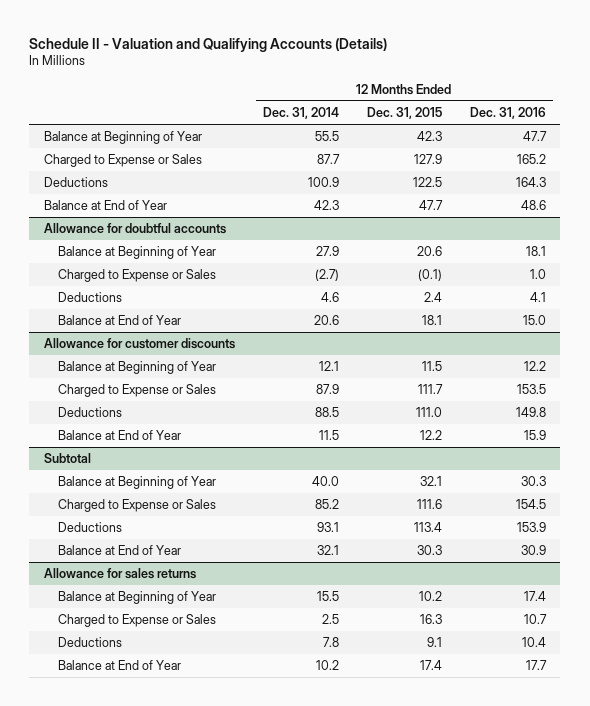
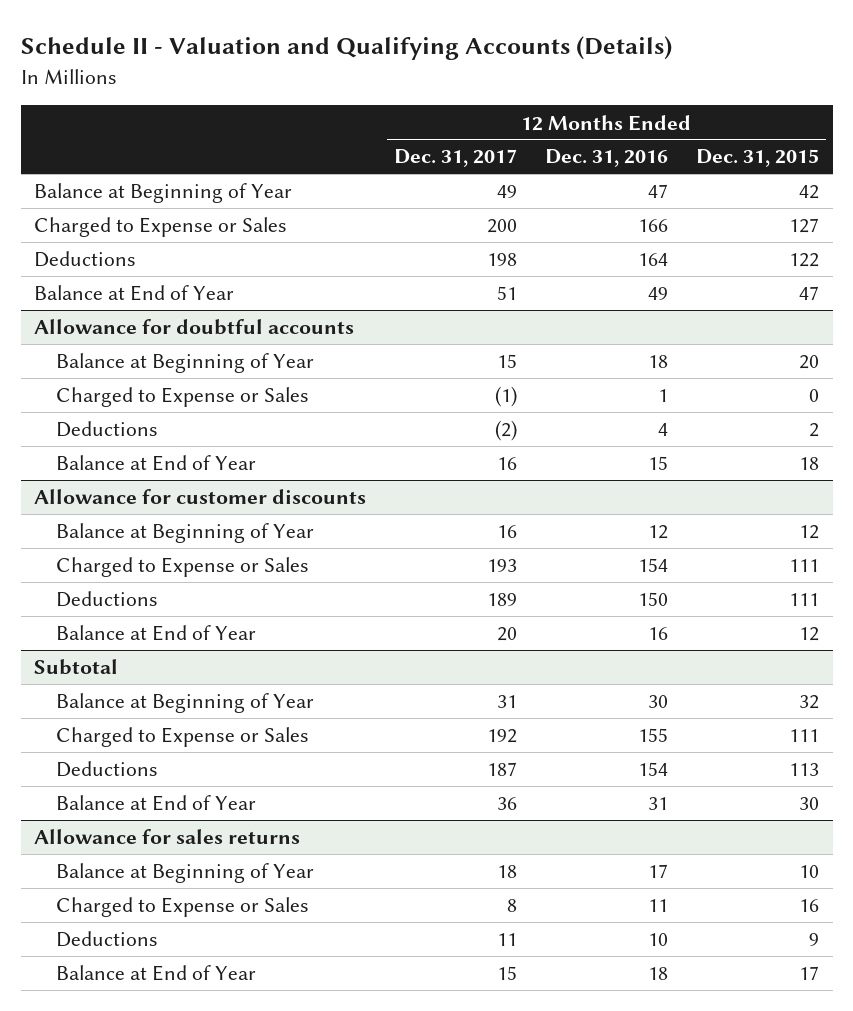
[262,107,339,120] Dec. 31, 2014 -> none
none -> [394,149,518,168] Dec. 31, 2017
[416,131,442,142] 42.3 -> [798,185,819,200] 42
[523,131,548,142] 47.7 -> [647,184,668,199] 47
[413,154,442,165] 127.9 -> [788,218,819,234] 127
[517,154,547,165] 165.2 -> [637,219,668,233] 166
[412,177,442,188] 122.5 -> [788,253,819,268] 122
[516,177,547,188] 164.3 -> [637,253,668,267] 164
[418,200,443,211] 47.7 -> [798,286,819,301] 47
[521,200,547,211] 48.6 -> [647,287,668,301] 49
[416,246,442,257] 20.6 -> [798,355,819,370] 20
[526,246,547,257] 18.1 -> [647,355,668,369] 18
[417,269,442,282] (0.1) -> [808,389,819,403] 0
[530,269,547,280] 1.0 -> [657,389,668,403] 1
[423,292,442,303] 2.4 -> [808,423,819,438] 2
[530,292,547,303] 4.1 -> [657,423,668,437] 4
[421,315,442,326] 18.1 -> [798,457,819,471] 18
[523,315,547,326] 15.0 -> [647,456,668,471] 15
[421,361,442,372] 11.5 -> [798,525,819,540] 12
[524,361,547,372] 12.2 -> [647,525,668,540] 12
[417,384,443,395] 111.7 -> [788,559,819,573] 111
[517,384,547,395] 153.5 -> [637,558,668,573] 154
[415,407,442,418] 111.0 -> [788,593,819,607] 111
[516,407,547,418] 149.8 -> [637,592,668,607] 150
[419,430,442,441] 12.2 -> [798,627,819,642] 12
[524,430,547,441] 15.9 -> [647,627,668,641] 16
[419,476,442,487] 32.1 -> [798,695,819,710] 32
[521,476,547,487] 30.3 -> [647,695,668,709] 30
[416,499,442,510] 111.6 -> [788,729,819,743] 111
[516,499,547,510] 154.5 -> [637,728,668,743] 155
[413,522,442,533] 113.4 -> [788,763,819,777] 113
[517,522,547,533] 153.9 -> [637,762,668,777] 154
[416,545,442,556] 30.3 -> [798,797,819,811] 30
[521,545,547,556] 30.9 -> [647,797,668,811] 31
[418,591,442,602] 10.2 -> [798,865,819,879] 10
[524,591,547,602] 17.4 -> [647,864,668,879] 17
[419,614,442,625] 16.3 -> [798,899,819,913] 16
[524,614,548,625] 10.7 -> [647,899,668,913] 11
[426,637,442,648] 9.1 -> [808,933,819,947] 9
[522,637,547,648] 10.4 -> [647,933,668,947] 10
[419,660,442,671] 17.4 -> [798,966,819,981] 17
[526,660,548,671] 17.7 -> [647,967,668,981] 18

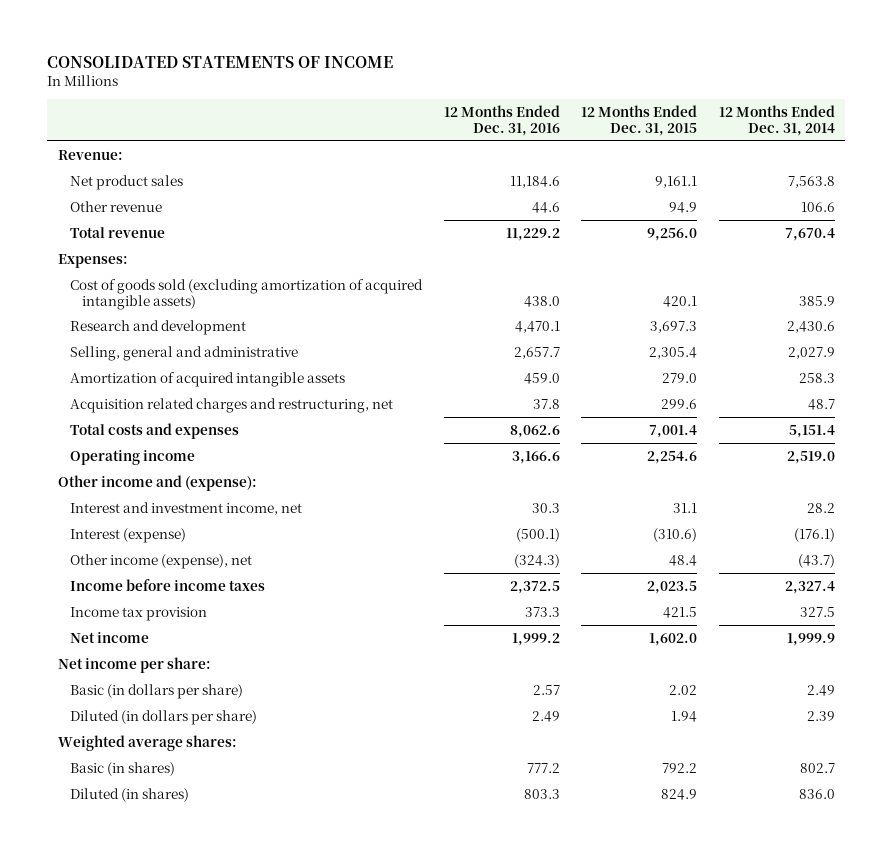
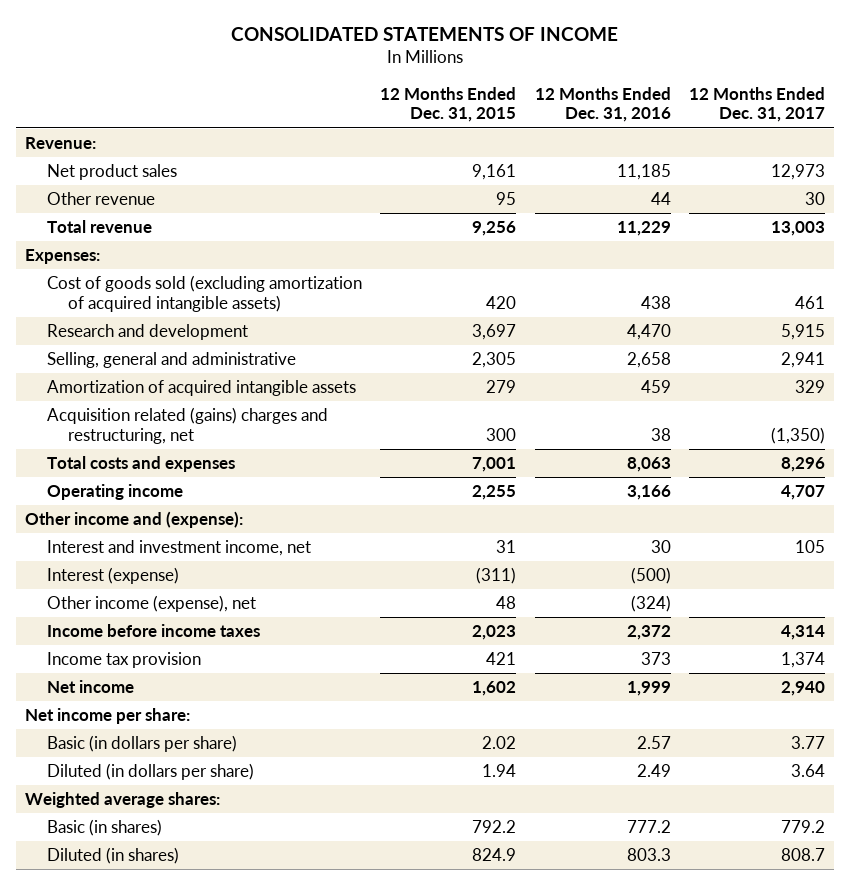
[718,104,835,136] 12 Months Ended Dec. 31, 2014 -> none
none -> [689,86,826,123] 12 Months Ended Dec. 31, 2017
[509,175,560,188] 11,184.6 -> [616,164,671,181] 11,185
[655,175,698,188] 9,161.1 -> [472,164,517,181] 9,161
[531,201,560,213] 44.6 -> [650,192,671,206] 44
[669,201,698,213] 94.9 -> [496,192,517,206] 95
[505,227,560,241] 11,229.2 -> [616,221,671,237] 11,229
[647,227,698,241] 9,256.0 -> [472,221,517,237] 9,256
[523,295,560,307] 438.0 -> [640,295,671,309] 438
[663,295,698,307] 420.1 -> [486,295,517,309] 420
[514,320,560,333] 4,470.1 -> [626,324,671,341] 4,470
[650,320,698,333] 3,697.3 -> [472,324,517,341] 3,697
[513,346,560,359] 2,657.7 -> [626,352,671,369] 2,658
[649,346,698,359] 2,305.4 -> [472,352,517,369] 2,305
[523,372,560,384] 459.0 -> [640,380,671,394] 459
[662,372,698,383] 279.0 -> [486,380,517,394] 279
[70,397,394,413] Acquisition related charges and restructuring, net -> [46,407,328,444] Acquisition related (gains) charges and restructuring, net
[532,398,560,409] 37.8 -> [650,427,671,441] 38
[661,398,698,409] 299.6 -> [486,427,517,441] 300
[509,424,560,438] 8,062.6 -> [626,457,671,473] 8,063
[649,424,698,438] 7,001.4 -> [472,457,517,473] 7,001
[511,450,560,464] 3,166.6 -> [626,485,671,501] 3,166
[647,450,698,464] 2,254.6 -> [472,485,517,501] 2,255
[531,502,560,513] 30.3 -> [650,540,671,554] 30
[673,502,698,513] 31.1 -> [496,540,517,554] 31
[515,527,560,542] (500.1) -> [630,567,671,585] (500)
[653,527,698,542] (310.6) -> [476,567,517,585] (311)
[513,553,560,568] (324.3) -> [630,595,671,613] (324)
[669,554,698,566] 48.4 -> [496,596,517,610] 48
[509,580,560,594] 2,372.5 -> [626,625,671,641] 2,372
[647,580,698,594] 2,023.5 -> [472,625,517,641] 2,023
[524,606,560,617] 373.3 -> [640,652,671,666] 373
[663,606,698,618] 421.5 -> [486,652,517,666] 421
[511,632,560,646] 1,999.2 -> [626,681,671,697] 1,999
[649,632,698,646] 1,602.0 -> [472,681,517,697] 1,602

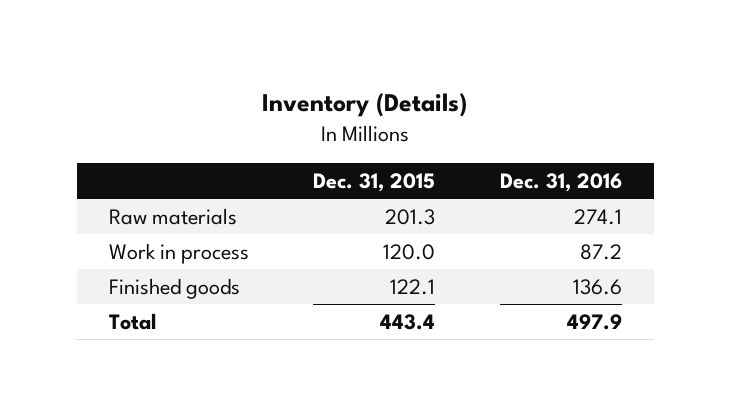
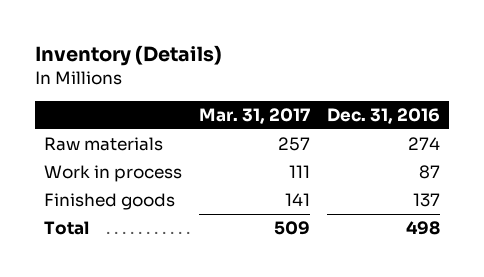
[313,172,436,192] Dec. 31, 2015 -> none
none -> [199,107,311,124] Mar. 31, 2017
[573,208,622,225] 274.1 -> [408,137,441,151] 274
[579,243,622,260] 87.2 -> [419,165,441,180] 87
[572,278,622,295] 136.6 -> [413,193,441,208] 137
[566,313,622,330] 497.9 -> [406,221,441,236] 498

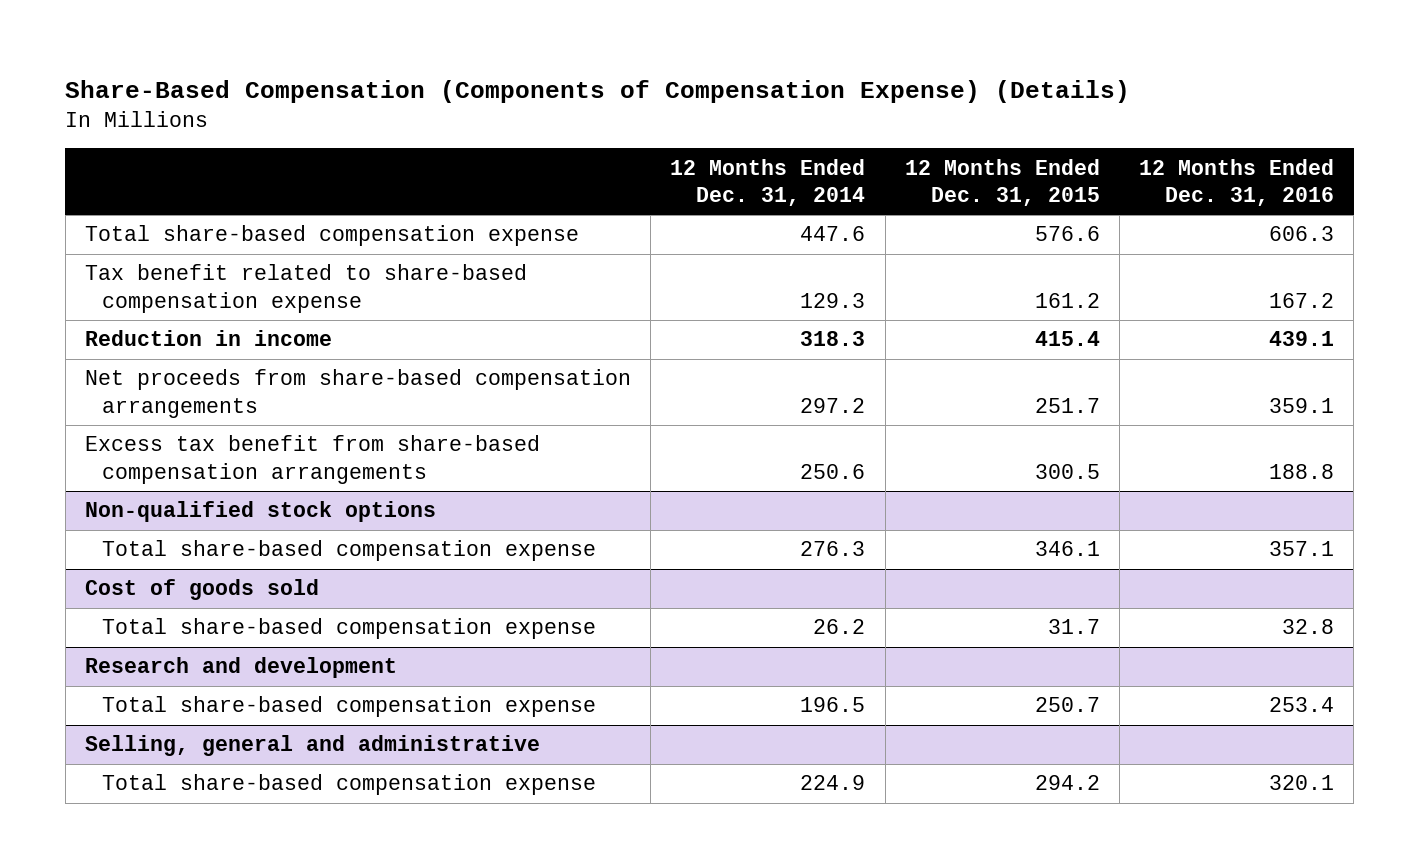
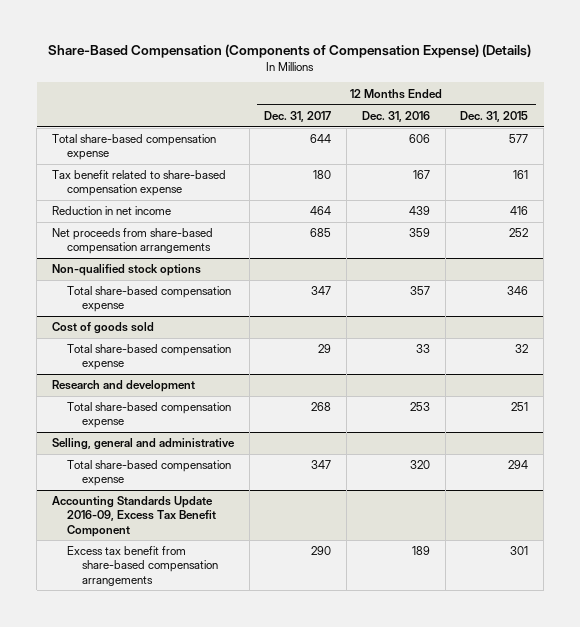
[670,158,866,206] 12 Months Ended Dec. 31, 2014 -> none
none -> [264,110,332,122] Dec. 31, 2017
[84,435,540,484] Excess tax benefit from share-based compensation arrangements -> none
[1034,226,1100,242] 576.6 -> [509,134,529,144] 577
[1269,226,1335,242] 606.3 -> [408,134,430,144] 606
[1034,292,1100,308] 161.2 -> [513,170,529,180] 161
[1269,292,1335,308] 167.2 -> [412,170,430,180] 167
[84,330,332,347] Reduction in income -> [51,206,171,216] Reduction in net income
[1034,331,1100,347] 415.4 -> [510,206,529,216] 416
[1269,331,1335,347] 439.1 -> [408,206,430,216] 439
[1034,397,1100,413] 251.7 -> [509,228,529,238] 252
[1269,397,1335,413] 359.1 -> [408,228,430,238] 359
[1034,541,1100,557] 346.1 -> [507,286,529,296] 346
[1269,541,1335,557] 357.1 -> [409,286,430,296] 357
[1047,619,1100,635] 31.7 -> [515,344,529,354] 32
[1282,619,1335,635] 32.8 -> [415,344,430,354] 33
[1034,697,1100,713] 250.7 -> [511,402,529,412] 251
[1269,697,1335,713] 253.4 -> [409,402,430,412] 253
[1034,775,1100,791] 294.2 -> [508,460,529,470] 294
[1269,775,1335,791] 320.1 -> [409,460,430,470] 320
none -> [51,496,216,537] Accounting Standards Update 2016-09, Excess Tax Benefit Component
none -> [66,546,218,586] Excess tax benefit from share-based compensation arrangements

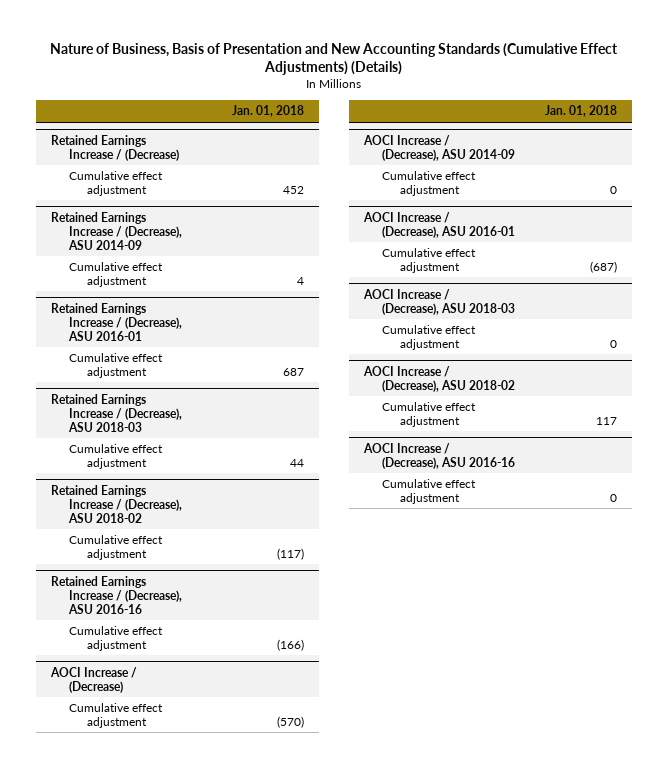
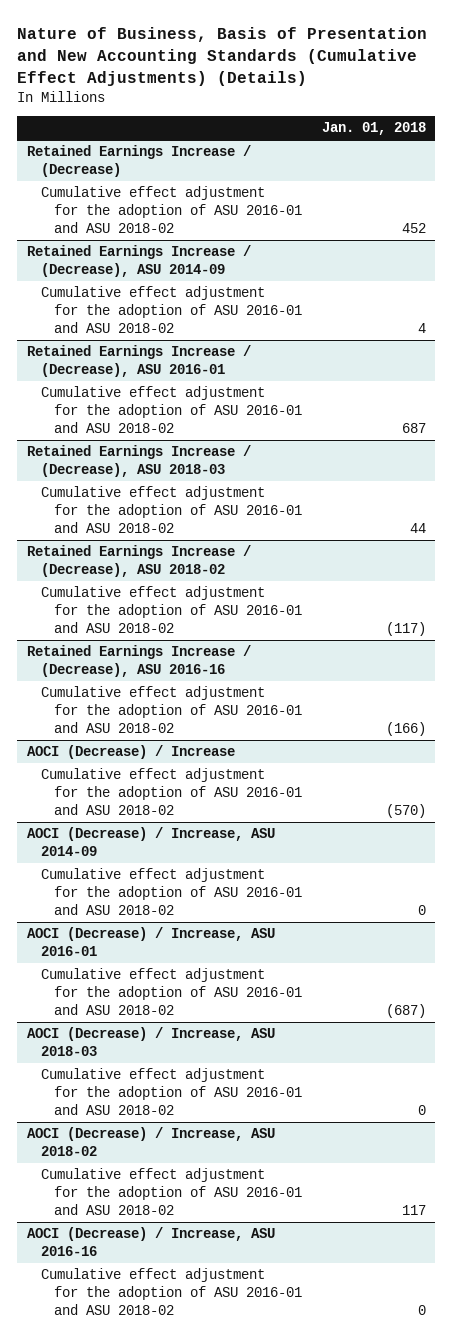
[68,171,163,196] Cumulative effect adjustment -> [40,186,303,233] Cumulative effect adjustment for the adoption of ASU 2016-01 and ASU 2018-02
[68,262,163,287] Cumulative effect adjustment -> [40,286,303,333] Cumulative effect adjustment for the adoption of ASU 2016-01 and ASU 2018-02
[68,353,163,378] Cumulative effect adjustment -> [40,386,303,433] Cumulative effect adjustment for the adoption of ASU 2016-01 and ASU 2018-02
[68,444,163,469] Cumulative effect adjustment -> [40,486,303,533] Cumulative effect adjustment for the adoption of ASU 2016-01 and ASU 2018-02
[68,535,163,560] Cumulative effect adjustment -> [40,586,303,633] Cumulative effect adjustment for the adoption of ASU 2016-01 and ASU 2018-02
[68,626,163,651] Cumulative effect adjustment -> [40,686,303,733] Cumulative effect adjustment for the adoption of ASU 2016-01 and ASU 2018-02
[49,667,137,693] AOCI Increase / (Decrease) -> [27,745,236,760] AOCI (Decrease) / Increase
[68,703,163,728] Cumulative effect adjustment -> [40,768,303,815] Cumulative effect adjustment for the adoption of ASU 2016-01 and ASU 2018-02
[362,135,515,161] AOCI Increase / (Decrease), ASU 2014-09 -> [27,827,276,857] AOCI (Decrease) / Increase, ASU 2014-09
[381,171,476,196] Cumulative effect adjustment -> [40,868,303,915] Cumulative effect adjustment for the adoption of ASU 2016-01 and ASU 2018-02
[362,212,515,238] AOCI Increase / (Decrease), ASU 2016-01 -> [27,927,276,957] AOCI (Decrease) / Increase, ASU 2016-01
[381,248,476,273] Cumulative effect adjustment -> [40,968,303,1015] Cumulative effect adjustment for the adoption of ASU 2016-01 and ASU 2018-02
[362,289,515,315] AOCI Increase / (Decrease), ASU 2018-03 -> [27,1027,276,1057] AOCI (Decrease) / Increase, ASU 2018-03
[381,325,476,350] Cumulative effect adjustment -> [40,1068,303,1115] Cumulative effect adjustment for the adoption of ASU 2016-01 and ASU 2018-02
[362,366,515,392] AOCI Increase / (Decrease), ASU 2018-02 -> [27,1127,276,1157] AOCI (Decrease) / Increase, ASU 2018-02
[381,402,476,427] Cumulative effect adjustment -> [40,1168,303,1215] Cumulative effect adjustment for the adoption of ASU 2016-01 and ASU 2018-02
[362,443,515,469] AOCI Increase / (Decrease), ASU 2016-16 -> [27,1227,276,1257] AOCI (Decrease) / Increase, ASU 2016-16
[381,479,476,504] Cumulative effect adjustment -> [40,1268,303,1315] Cumulative effect adjustment for the adoption of ASU 2016-01 and ASU 2018-02

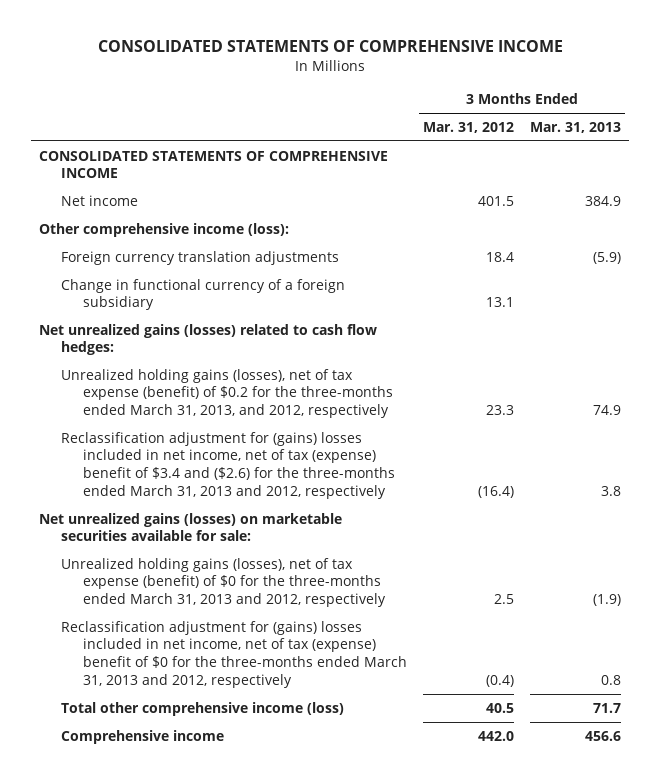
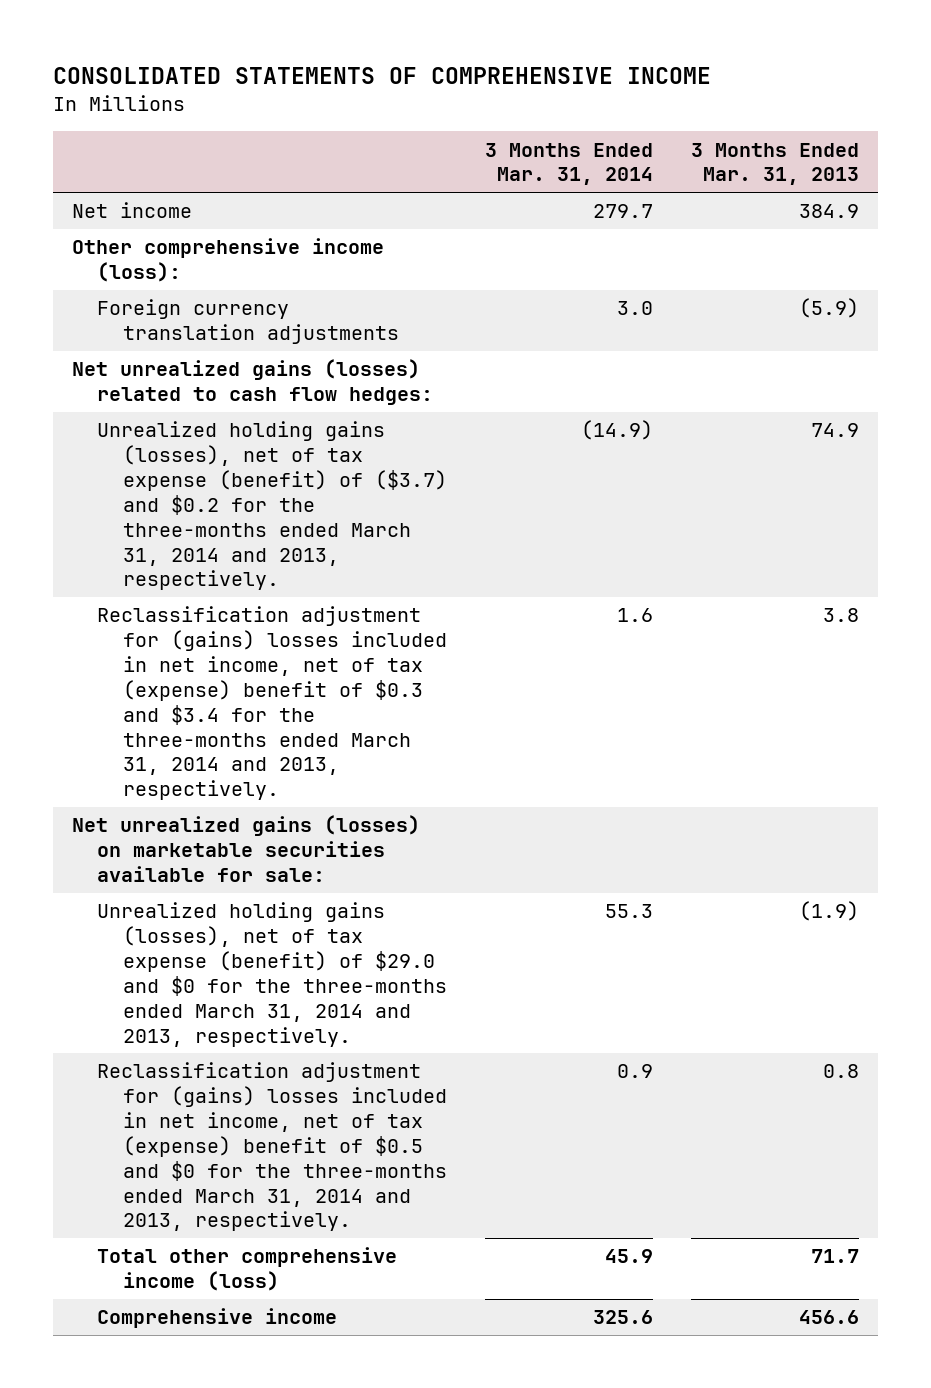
[422,121,514,133] Mar. 31, 2012 -> none
none -> [484,142,653,186] 3 Months Ended Mar. 31, 2014
[38,150,388,179] CONSOLIDATED STATEMENTS OF COMPREHENSIVE INCOME -> none
[60,278,345,311] Change in functional currency of a foreign subsidiary -> none
[60,368,393,419] Unrealized holding gains (losses), net of tax expense (benefit) of $0.2 for the three-months ended March 31, 2013, and 2012, respectively -> [97,421,447,591] Unrealized holding gains (losses), net of tax expense (benefit) of ($3.7) and $0.2 for the three-months ended March 31, 2014 and 2013, respectively.
[60,431,395,499] Reclassification adjustment for (gains) losses included in net income, net of tax (expense) benefit of $3.4 and ($2.6) for the three-months ended March 31, 2013 and 2012, respectively -> [97,606,447,801] Reclassification adjustment for (gains) losses included in net income, net of tax (expense) benefit of $0.3 and $3.4 for the three-months ended March 31, 2014 and 2013, respectively.
[60,557,386,608] Unrealized holding gains (losses), net of tax expense (benefit) of $0 for the three-months ended March 31, 2013 and 2012, respectively -> [97,902,447,1047] Unrealized holding gains (losses), net of tax expense (benefit) of $29.0 and $0 for the three-months ended March 31, 2014 and 2013, respectively.
[60,620,407,688] Reclassification adjustment for (gains) losses included in net income, net of tax (expense) benefit of $0 for the three-months ended March 31, 2013 and 2012, respectively -> [97,1062,447,1232] Reclassification adjustment for (gains) losses included in net income, net of tax (expense) benefit of $0.5 and $0 for the three-months ended March 31, 2014 and 2013, respectively.

